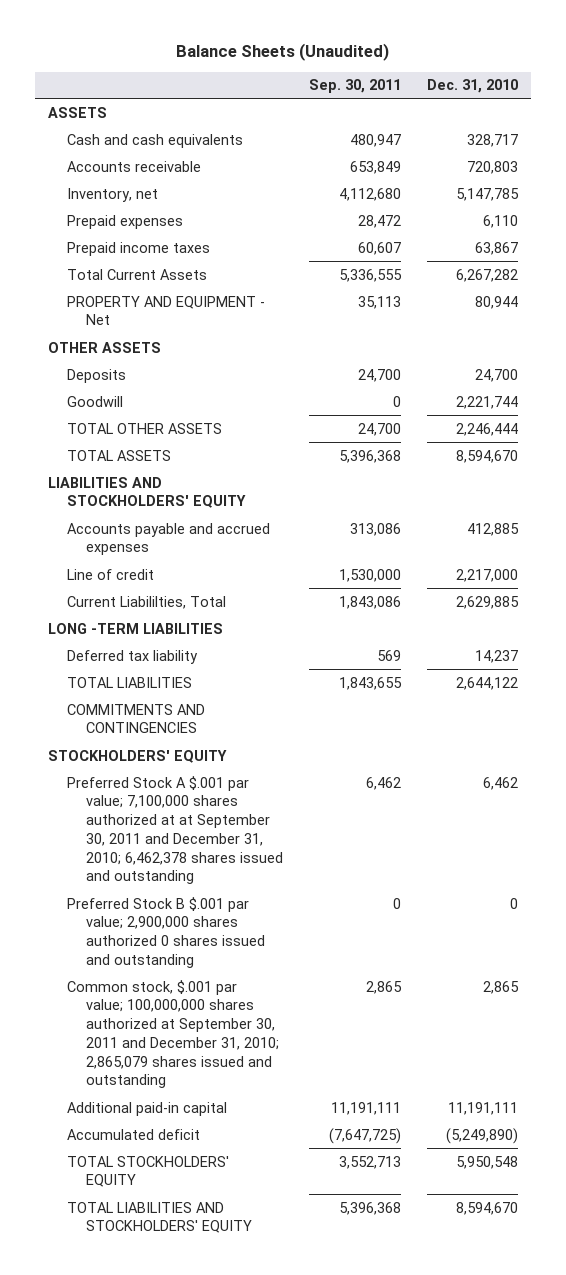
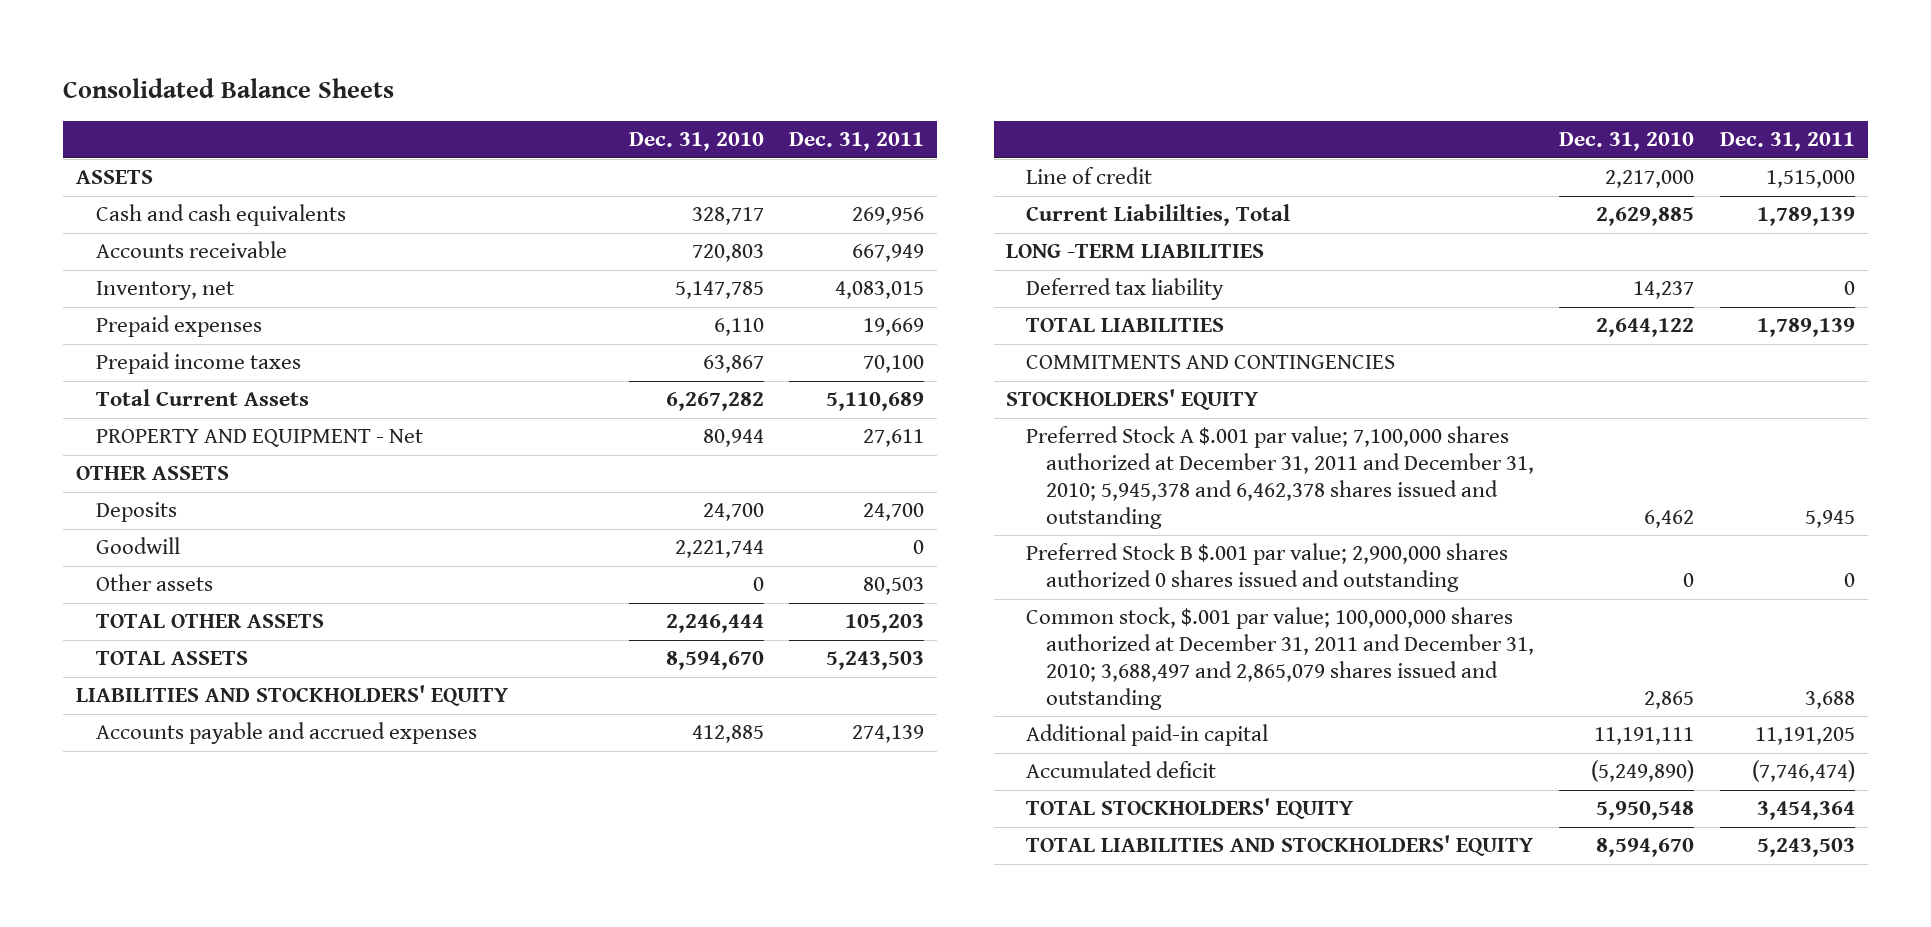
[175,43,389,62] Balance Sheets (Unaudited) -> [63,78,395,99] Consolidated Balance Sheets
[309,79,402,94] Sep. 30, 2011 -> none
none -> [789,132,925,152] Dec. 31, 2011
none -> [95,574,213,592] Other assets
[66,775,284,885] Preferred Stock A $.001 par value; 7,100,000 shares authorized at at September 30, 2011 and December 31, 2010; 6,462,378 shares issued and outstanding -> [1026,426,1534,529] Preferred Stock A $.001 par value; 7,100,000 shares authorized at December 31, 2011 and December 31, 2010; 5,945,378 and 6,462,378 shares issued and outstanding
[66,979,280,1089] Common stock, $.001 par value; 100,000,000 shares authorized at September 30, 2011 and December 31, 2010; 2,865,079 shares issued and outstanding -> [1026,607,1534,710] Common stock, $.001 par value; 100,000,000 shares authorized at December 31, 2011 and December 31, 2010; 3,688,497 and 2,865,079 shares issued and outstanding

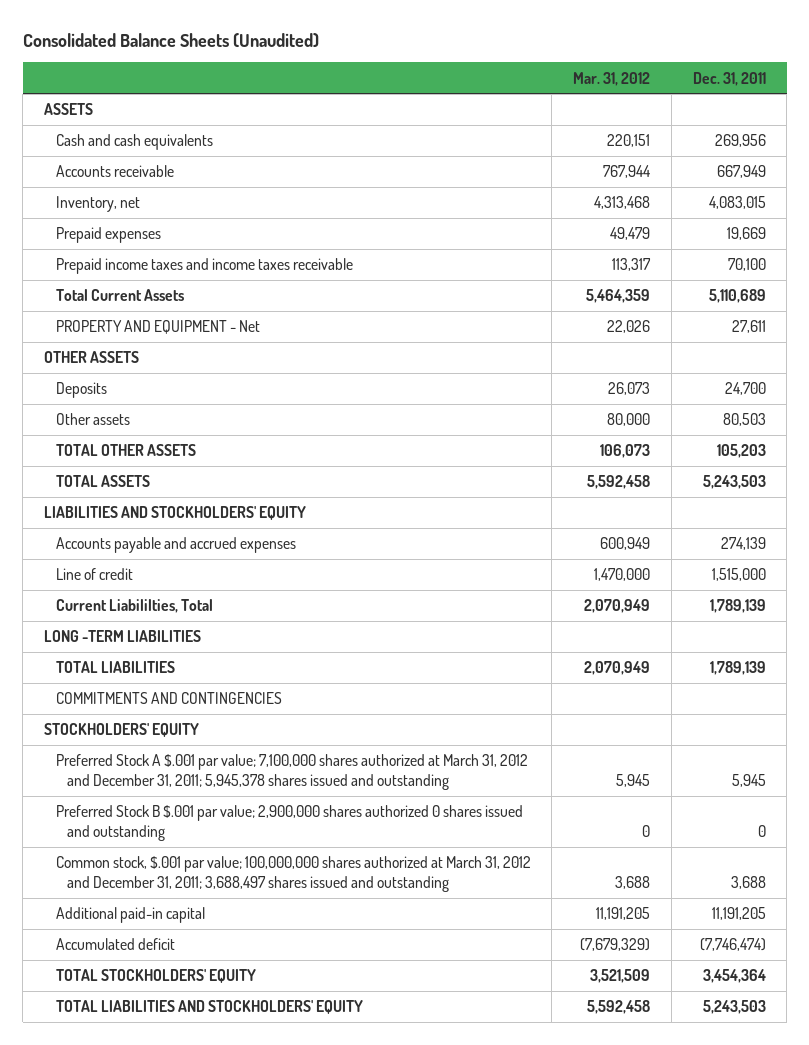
[63,78,395,99] Consolidated Balance Sheets -> [22,32,319,48] Consolidated Balance Sheets (Unaudited)
[628,132,764,152] Dec. 31, 2010 -> none
none -> [573,71,651,86] Mar. 31, 2012
[95,352,301,375] Prepaid income taxes -> [55,258,353,275] Prepaid income taxes and income taxes receivable
[95,537,180,555] Goodwill -> none
[1026,278,1225,301] Deferred tax liability -> none
[1026,426,1534,529] Preferred Stock A $.001 par value; 7,100,000 shares authorized at December 31, 2011 and December 31, 2010; 5,945,378 and 6,462,378 shares issued and outstanding -> [55,754,528,790] Preferred Stock A $.001 par value; 7,100,000 shares authorized at March 31, 2012 and December 31, 2011; 5,945,378 shares issued and outstanding
[1026,607,1534,710] Common stock, $.001 par value; 100,000,000 shares authorized at December 31, 2011 and December 31, 2010; 3,688,497 and 2,865,079 shares issued and outstanding -> [55,856,531,892] Common stock, $.001 par value; 100,000,000 shares authorized at March 31, 2012 and December 31, 2011; 3,688,497 shares issued and outstanding

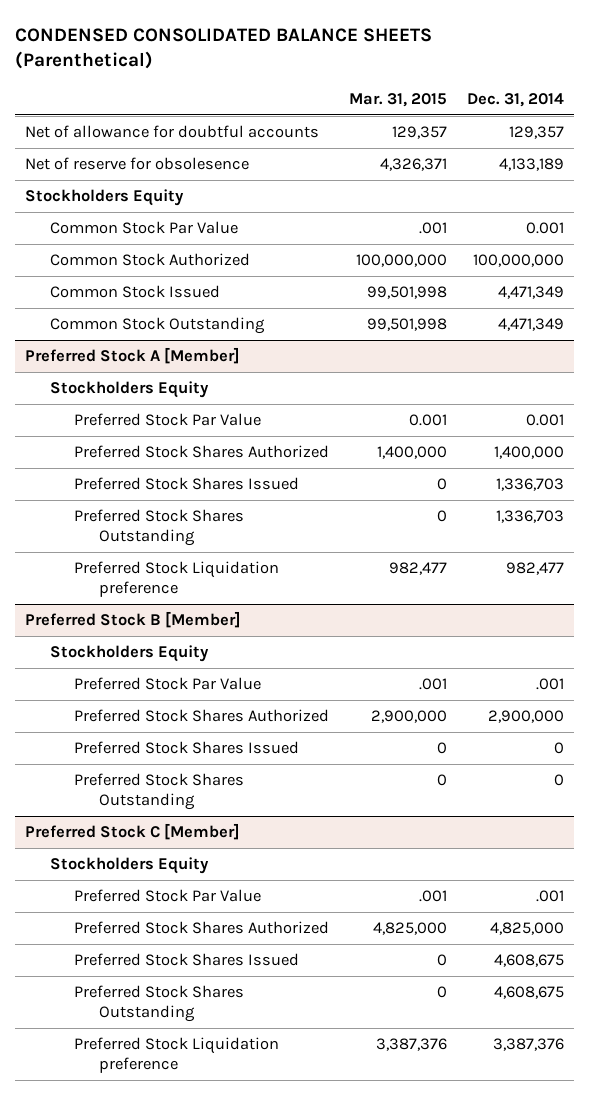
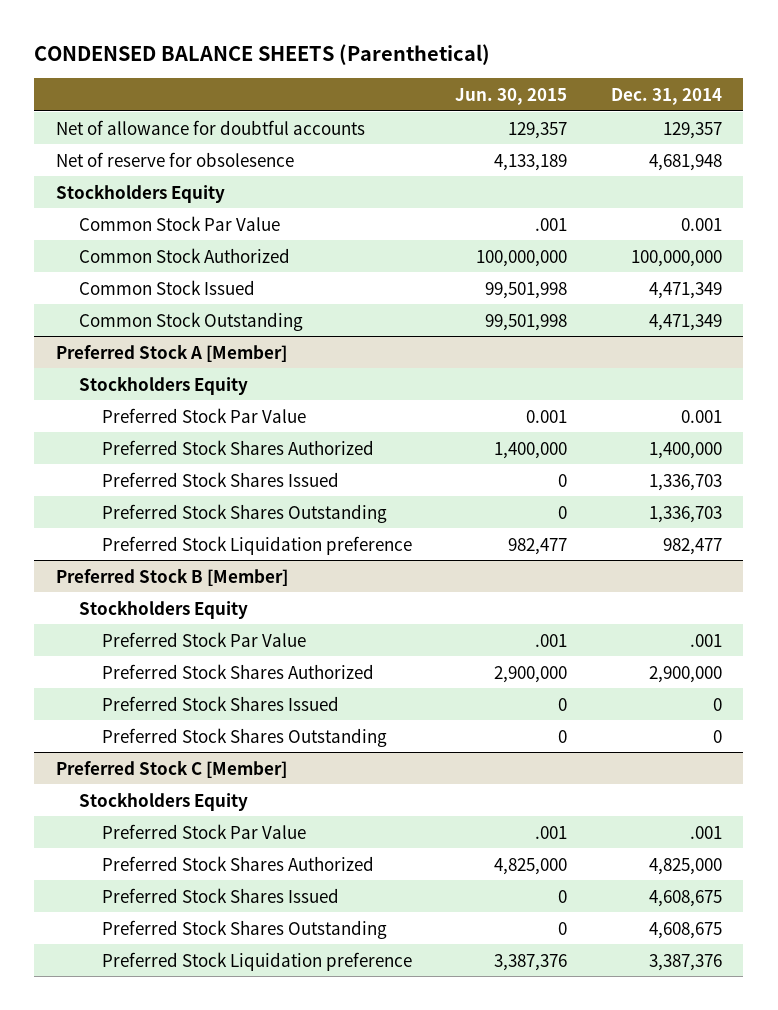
[15,27,433,70] CONDENSED CONSOLIDATED BALANCE SHEETS (Parenthetical) -> [34,44,491,66] CONDENSED BALANCE SHEETS (Parenthetical)
[349,93,448,108] Mar. 31, 2015 -> none
none -> [455,87,568,105] Jun. 30, 2015
[498,158,564,172] 4,133,189 -> [648,153,722,171] 4,681,948

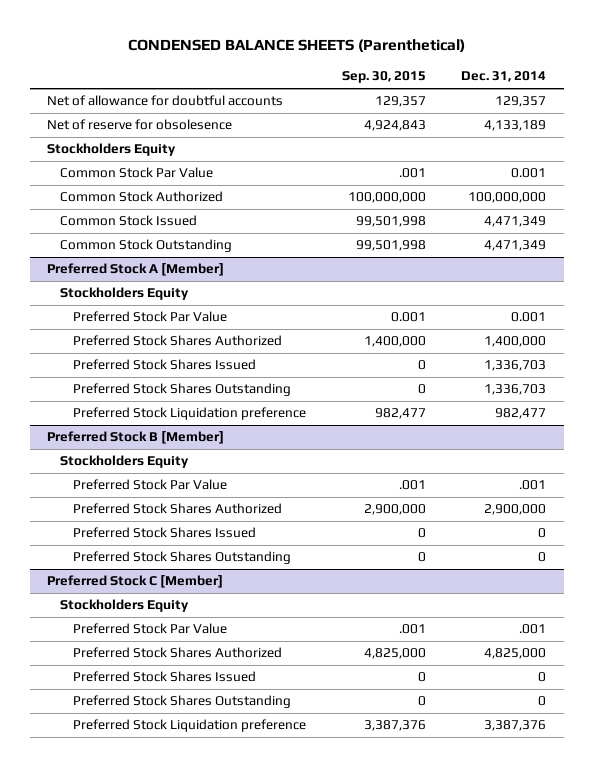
[455,87,568,105] Jun. 30, 2015 -> none
none -> [341,71,426,84] Sep. 30, 2015
[648,153,722,171] 4,681,948 -> [484,120,547,132] 4,133,189
[648,889,722,907] 4,608,675 -> [538,672,547,683] 0
[648,921,722,939] 4,608,675 -> [538,696,547,707] 0

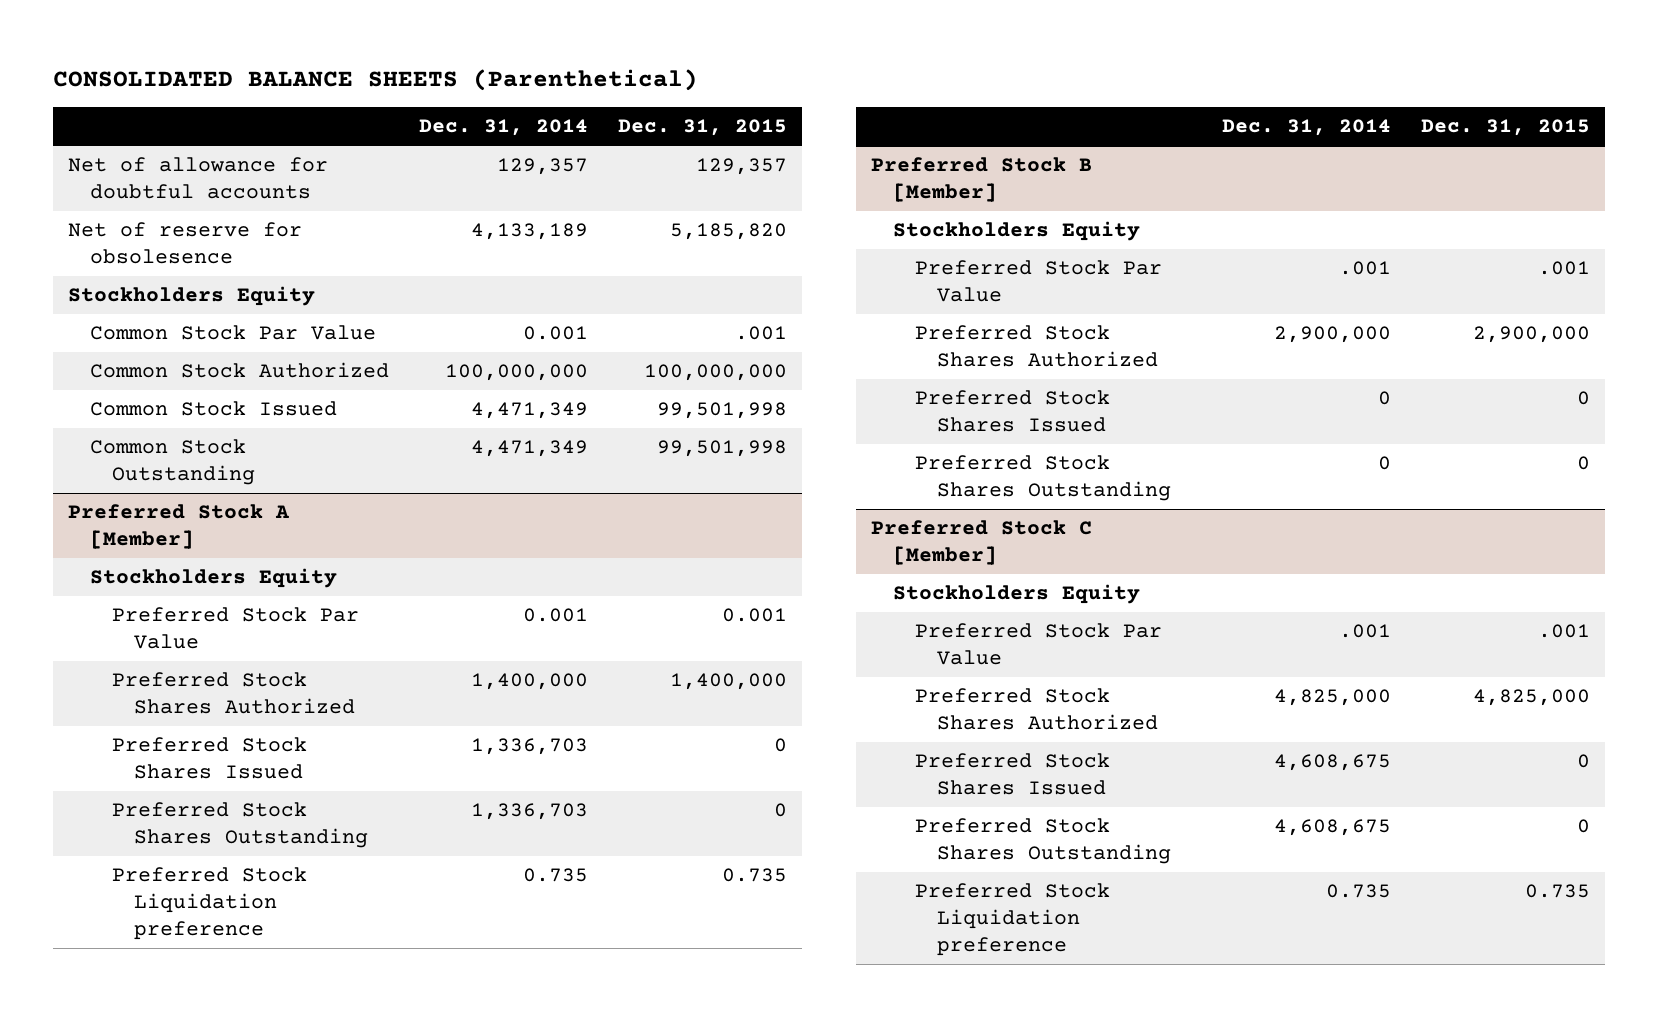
[127,39,465,53] CONDENSED BALANCE SHEETS (Parenthetical) -> [52,68,698,91] CONSOLIDATED BALANCE SHEETS (Parenthetical)
[341,71,426,84] Sep. 30, 2015 -> none
none -> [618,119,788,137] Dec. 31, 2015
[495,408,547,420] 982,477 -> [523,868,589,883] 0.735
[538,672,547,683] 0 -> [1273,754,1391,772] 4,608,675
[538,696,547,707] 0 -> [1273,819,1391,837] 4,608,675
[484,720,547,732] 3,387,376 -> [1325,884,1391,899] 0.735

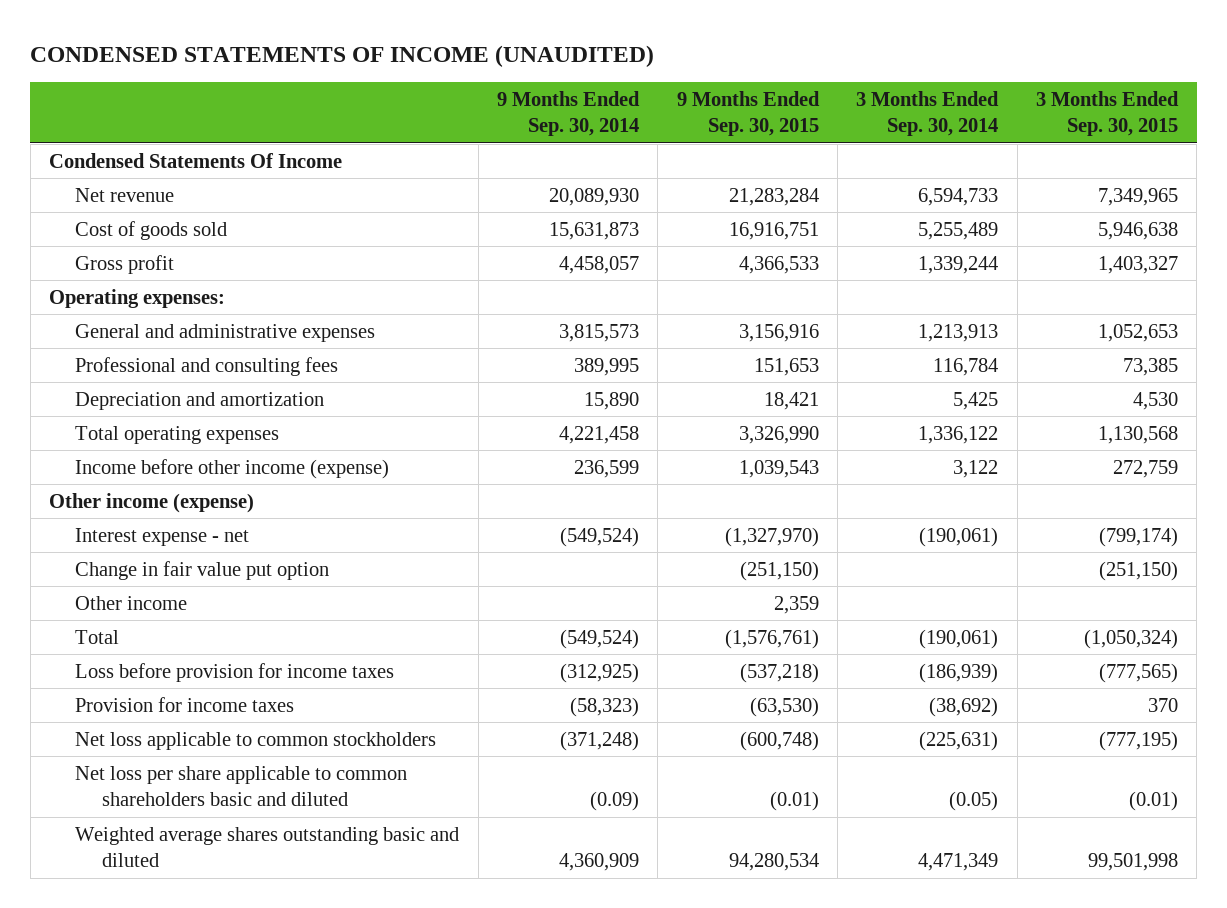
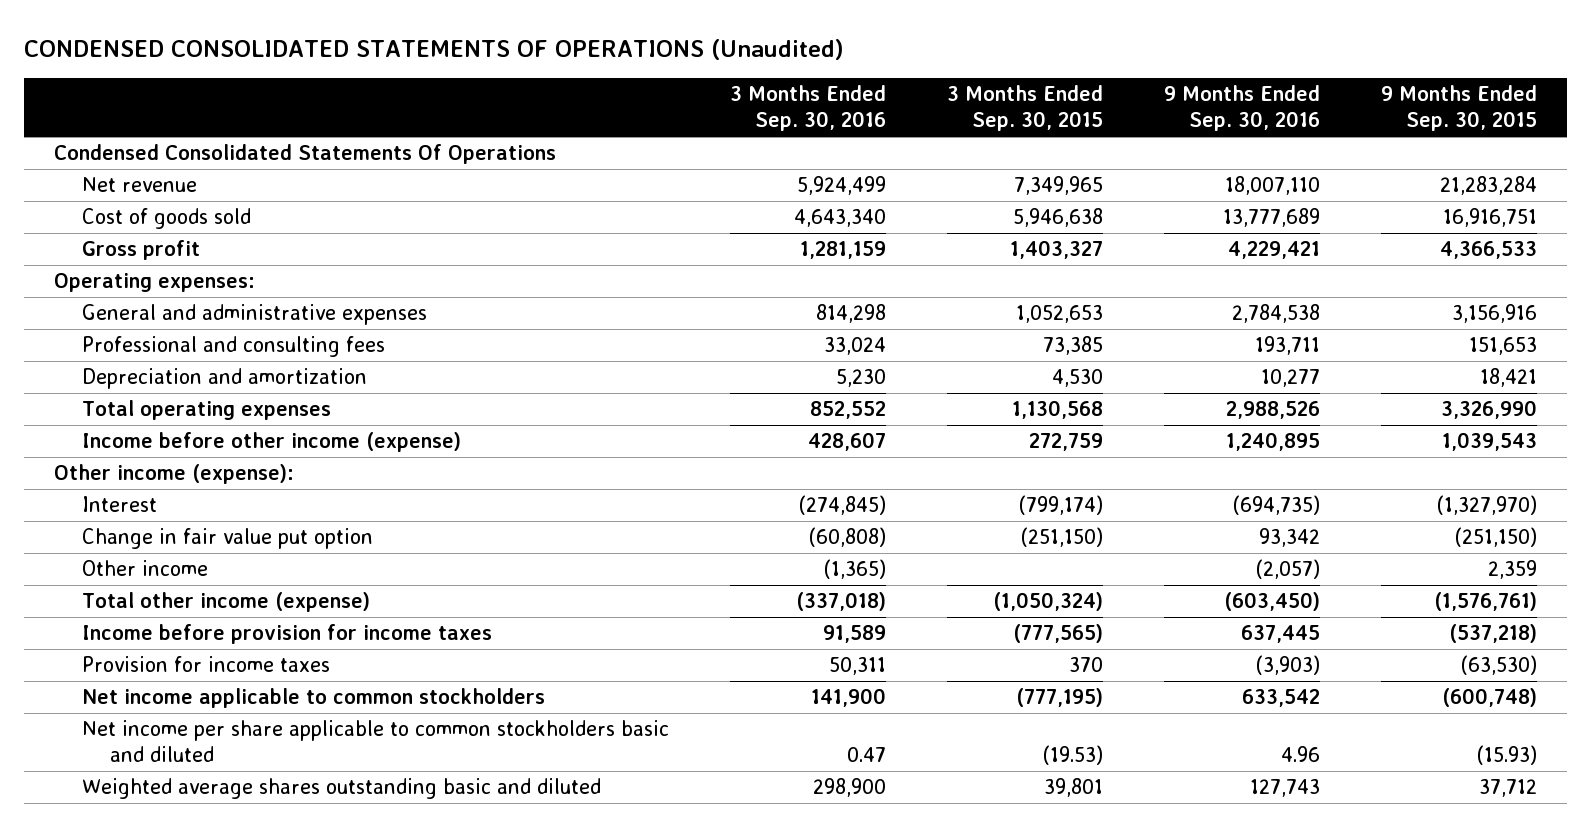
[30,44,655,67] CONDENSED STATEMENTS OF INCOME (UNAUDITED) -> [23,38,844,60] CONDENSED CONSOLIDATED STATEMENTS OF OPERATIONS (Unaudited)
[497,91,641,137] 9 Months Ended Sep. 30, 2014 -> none
[856,91,1000,137] 3 Months Ended Sep. 30, 2014 -> none
none -> [729,85,886,132] 3 Months Ended Sep. 30, 2016
none -> [1163,85,1320,132] 9 Months Ended Sep. 30, 2016
[49,152,343,168] Condensed Statements Of Income -> [54,144,557,165] Condensed Consolidated Statements Of Operations
[49,492,255,513] Other income (expense) -> [54,464,295,485] Other income (expense):
[75,527,250,546] Interest expense - net -> [81,496,157,513] Interest
[75,629,120,644] Total -> [81,592,370,613] Total other income (expense)
[75,662,395,682] Loss before provision for income taxes -> [81,624,492,645] Income before provision for income taxes
[75,731,437,750] Net loss applicable to common stockholders -> [81,688,545,709] Net income applicable to common stockholders
[75,765,408,807] Net loss per share applicable to common shareholders basic and diluted -> [81,720,669,763] Net income per share applicable to common stockholders basic and diluted
[769,791,819,812] (0.01) -> [1476,745,1537,766] (15.93)
[1129,791,1179,812] (0.01) -> [1042,745,1103,766] (19.53)
[728,853,819,872] 94,280,534 -> [1478,779,1537,798] 37,712
[1088,853,1179,872] 99,501,998 -> [1043,778,1103,798] 39,801

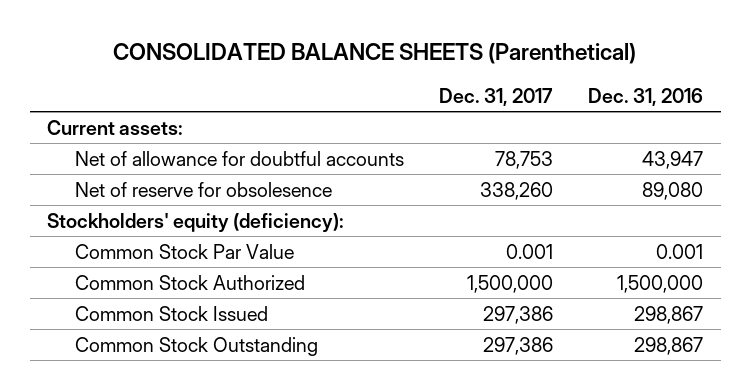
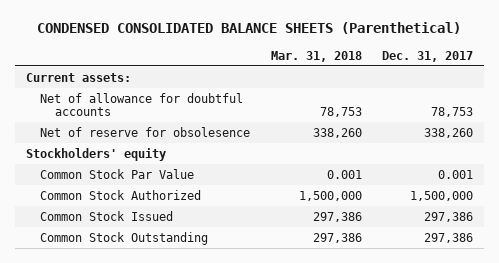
[113,43,637,65] CONSOLIDATED BALANCE SHEETS (Parenthetical) -> [37,22,462,35] CONDENSED CONSOLIDATED BALANCE SHEETS (Parenthetical)
[588,87,704,106] Dec. 31, 2016 -> none
none -> [270,50,362,62] Mar. 31, 2018
[47,212,345,232] Stockholders' equity (deficiency): -> [25,147,166,161] Stockholders' equity

